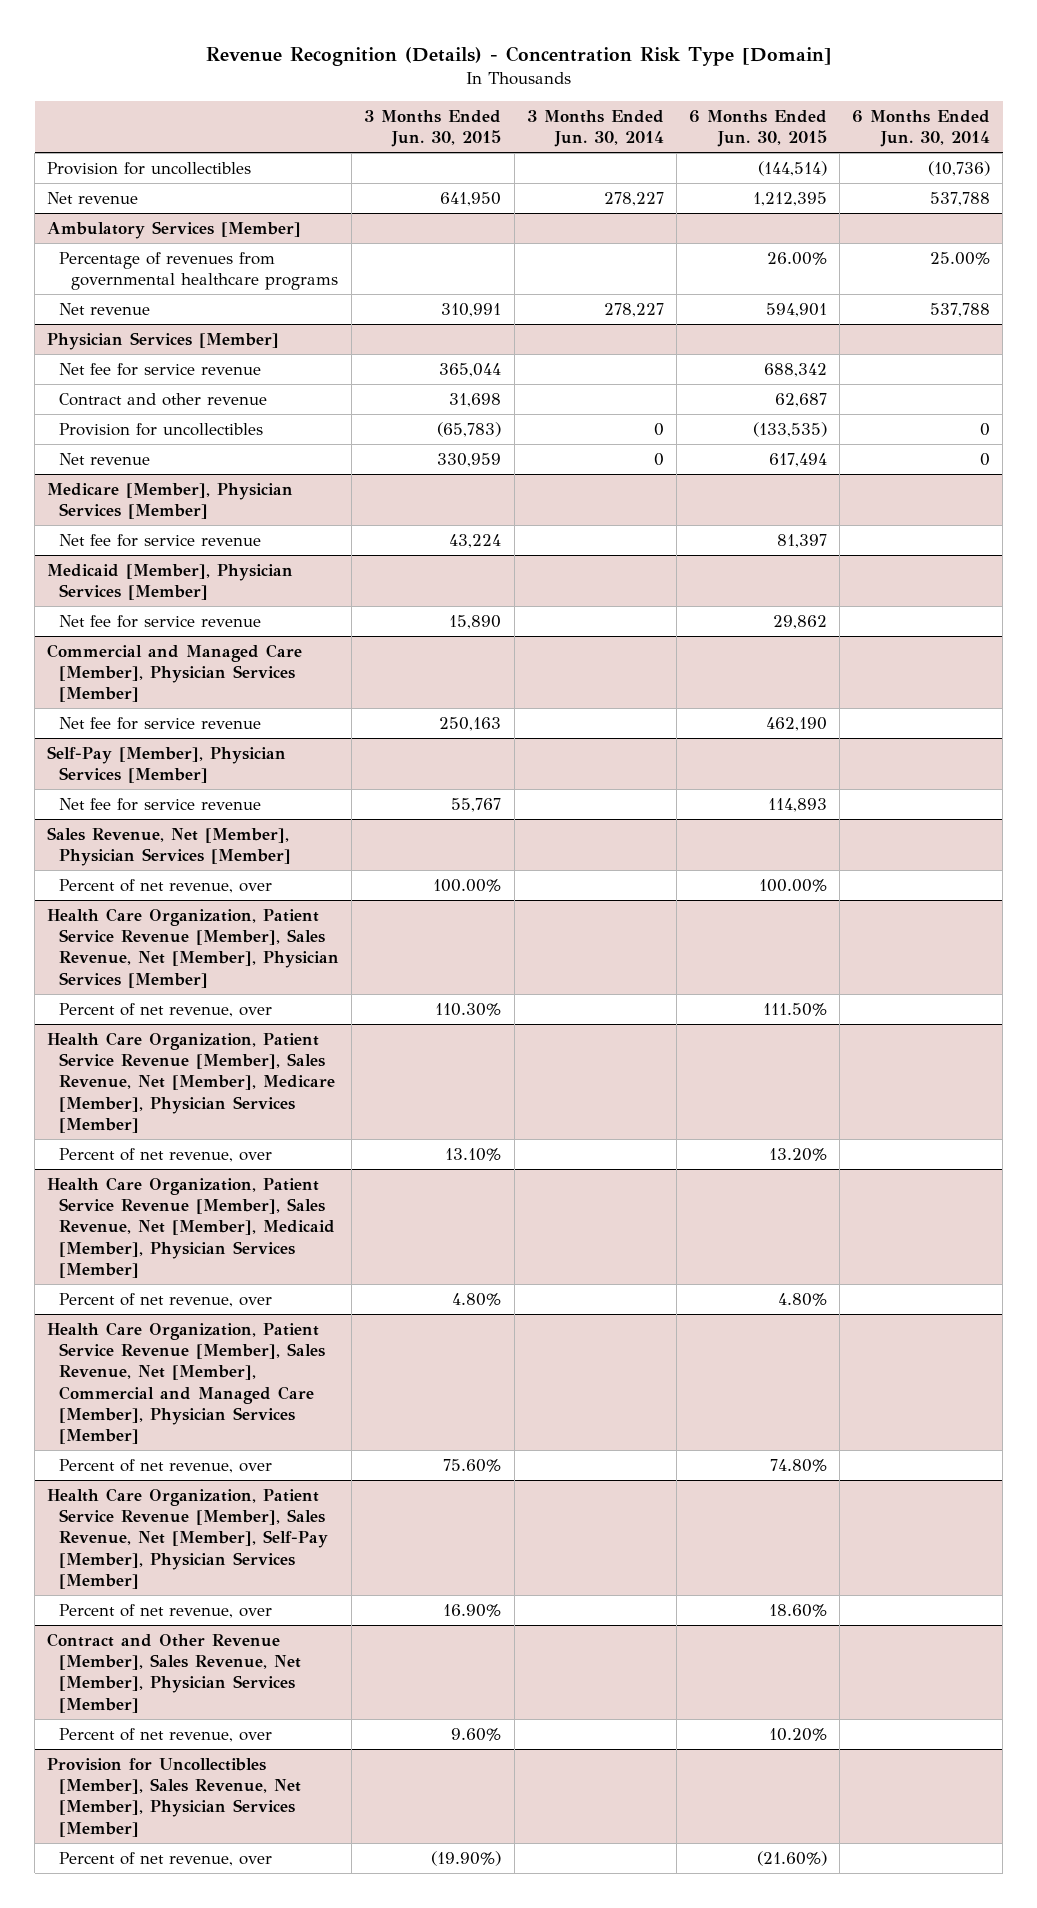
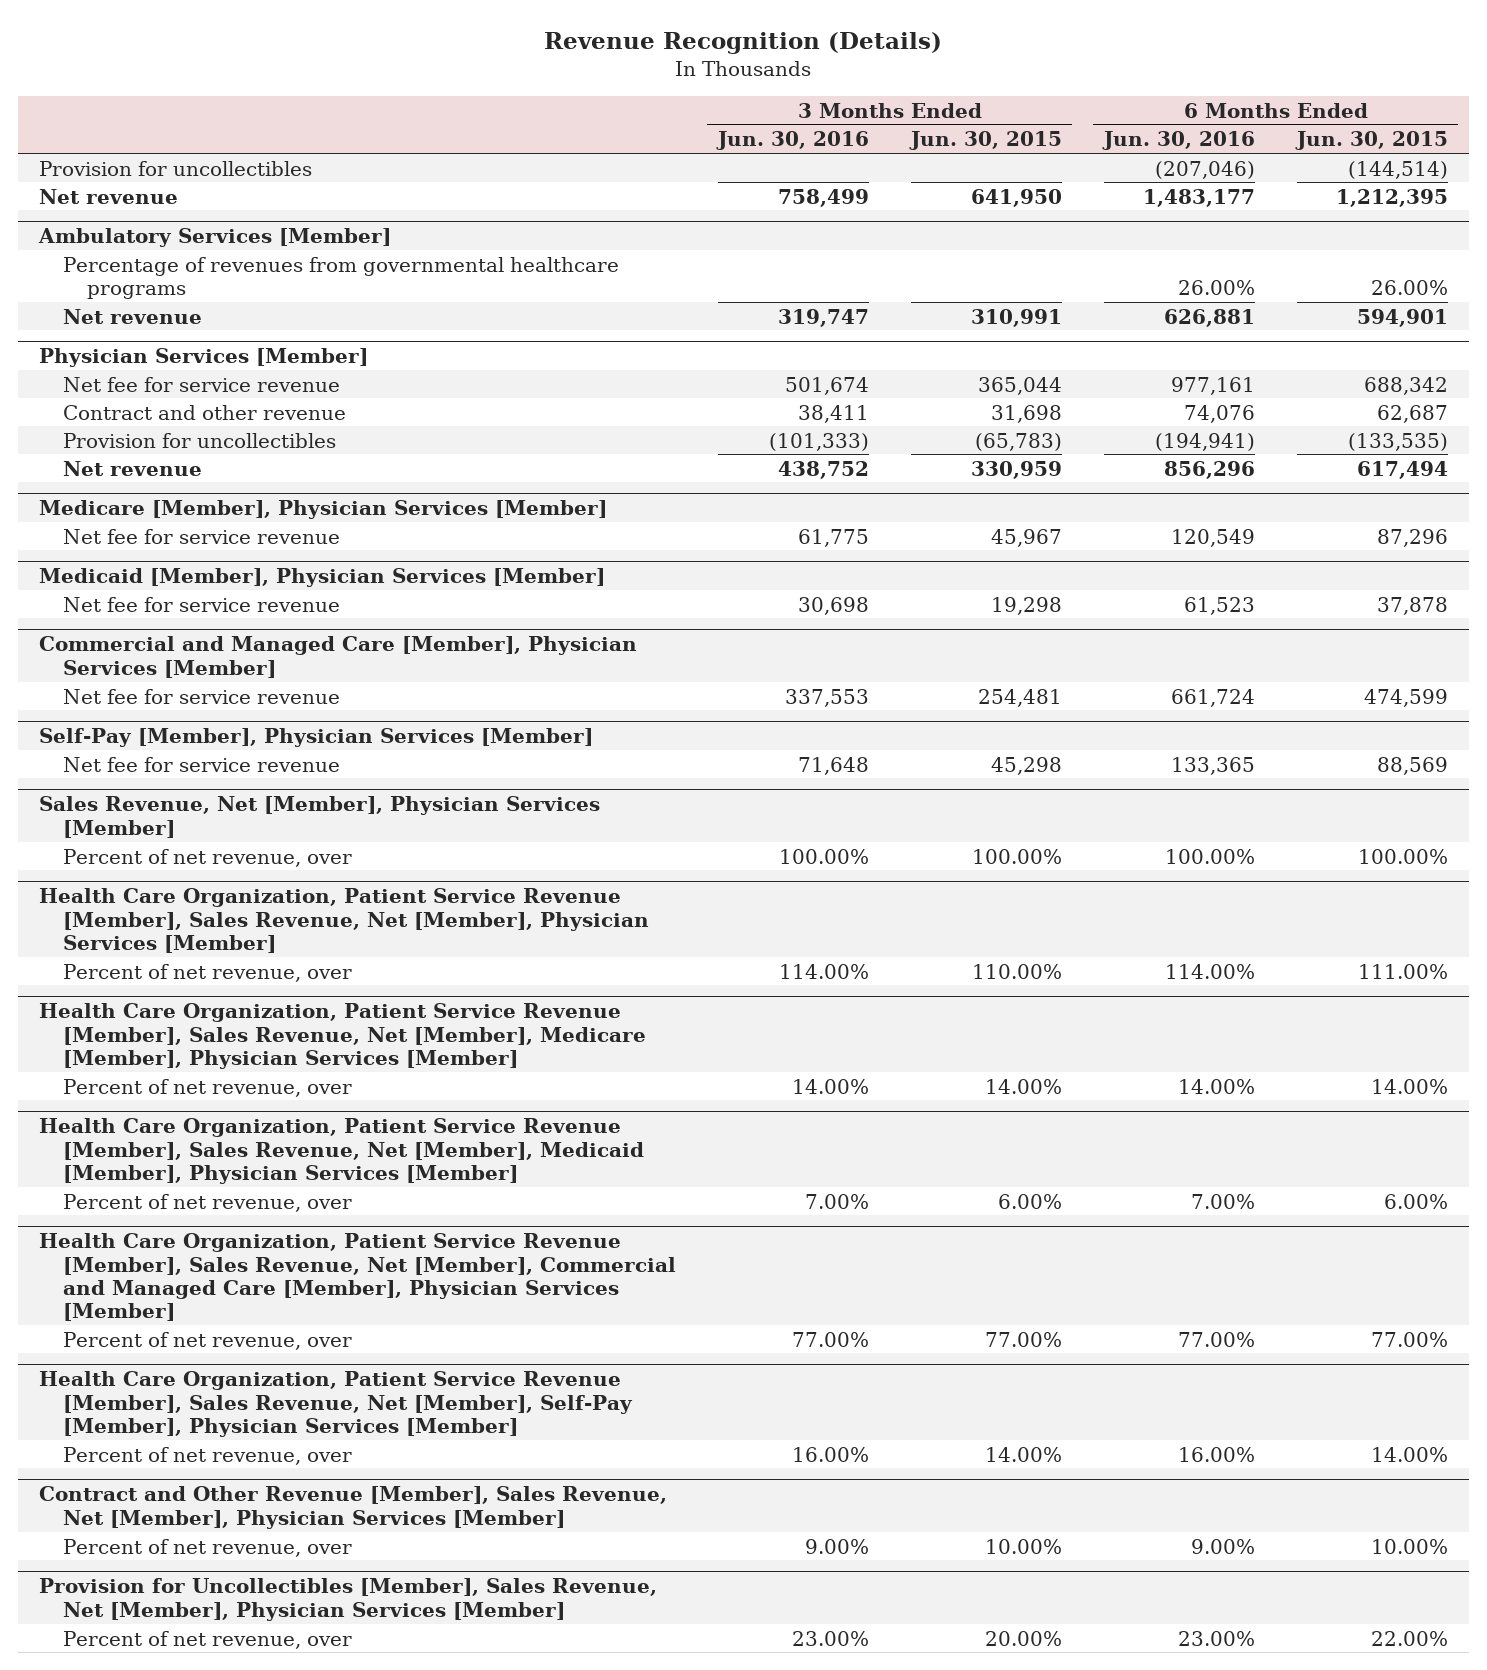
[205,46,832,67] Revenue Recognition (Details) - Concentration Risk Type [Domain] -> [544,32,943,55] Revenue Recognition (Details)
[526,110,664,148] 3 Months Ended Jun. 30, 2014 -> none
[852,110,991,148] 6 Months Ended Jun. 30, 2014 -> none
none -> [715,131,869,151] Jun. 30, 2016
none -> [1101,131,1255,151] Jun. 30, 2016
[449,533,502,548] 43,224 -> [990,528,1062,547] 45,967
[776,533,827,548] 81,397 -> [1376,528,1448,547] 87,296
[449,614,502,629] 15,890 -> [990,596,1062,615] 19,298
[772,614,827,629] 29,862 -> [1376,596,1448,615] 37,878
[439,716,502,731] 250,163 -> [977,688,1062,707] 254,481
[765,716,827,731] 462,190 -> [1363,688,1448,707] 474,599
[451,797,502,812] 55,767 -> [990,756,1062,775] 45,298
[767,797,827,812] 114,893 -> [1376,756,1448,775] 88,569
[435,1002,502,1016] 110.30% -> [971,963,1062,979] 110.00%
[762,1002,827,1016] 111.50% -> [1357,963,1448,979] 111.00%
[445,1147,502,1161] 13.10% -> [984,1078,1062,1094] 14.00%
[768,1147,827,1161] 13.20% -> [1370,1078,1448,1094] 14.00%
[452,1292,502,1306] 4.80% -> [997,1193,1062,1209] 6.00%
[777,1292,827,1306] 4.80% -> [1383,1193,1448,1209] 6.00%
[443,1458,502,1472] 75.60% -> [984,1331,1062,1347] 77.00%
[769,1458,827,1472] 74.80% -> [1370,1331,1448,1347] 77.00%
[443,1603,502,1617] 16.90% -> [984,1446,1062,1462] 14.00%
[768,1603,827,1617] 18.60% -> [1370,1446,1448,1462] 14.00%
[451,1727,502,1741] 9.60% -> [984,1538,1062,1554] 10.00%
[768,1727,827,1741] 10.20% -> [1370,1538,1448,1554] 10.00%
[431,1850,502,1866] (19.90%) -> [984,1630,1062,1646] 20.00%
[756,1850,827,1866] (21.60%) -> [1370,1630,1448,1646] 22.00%

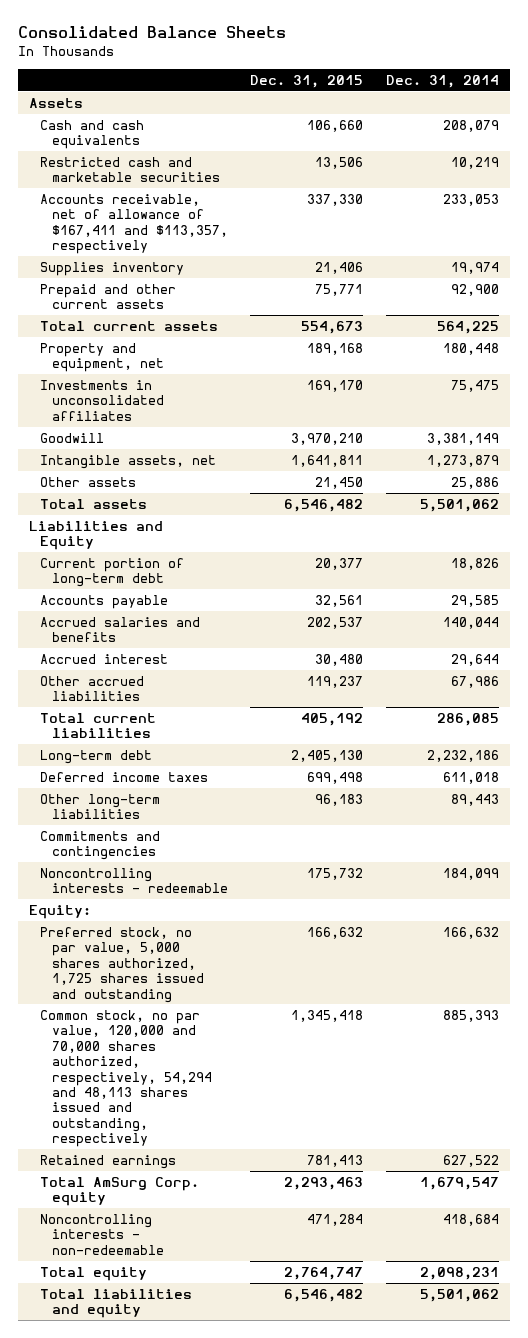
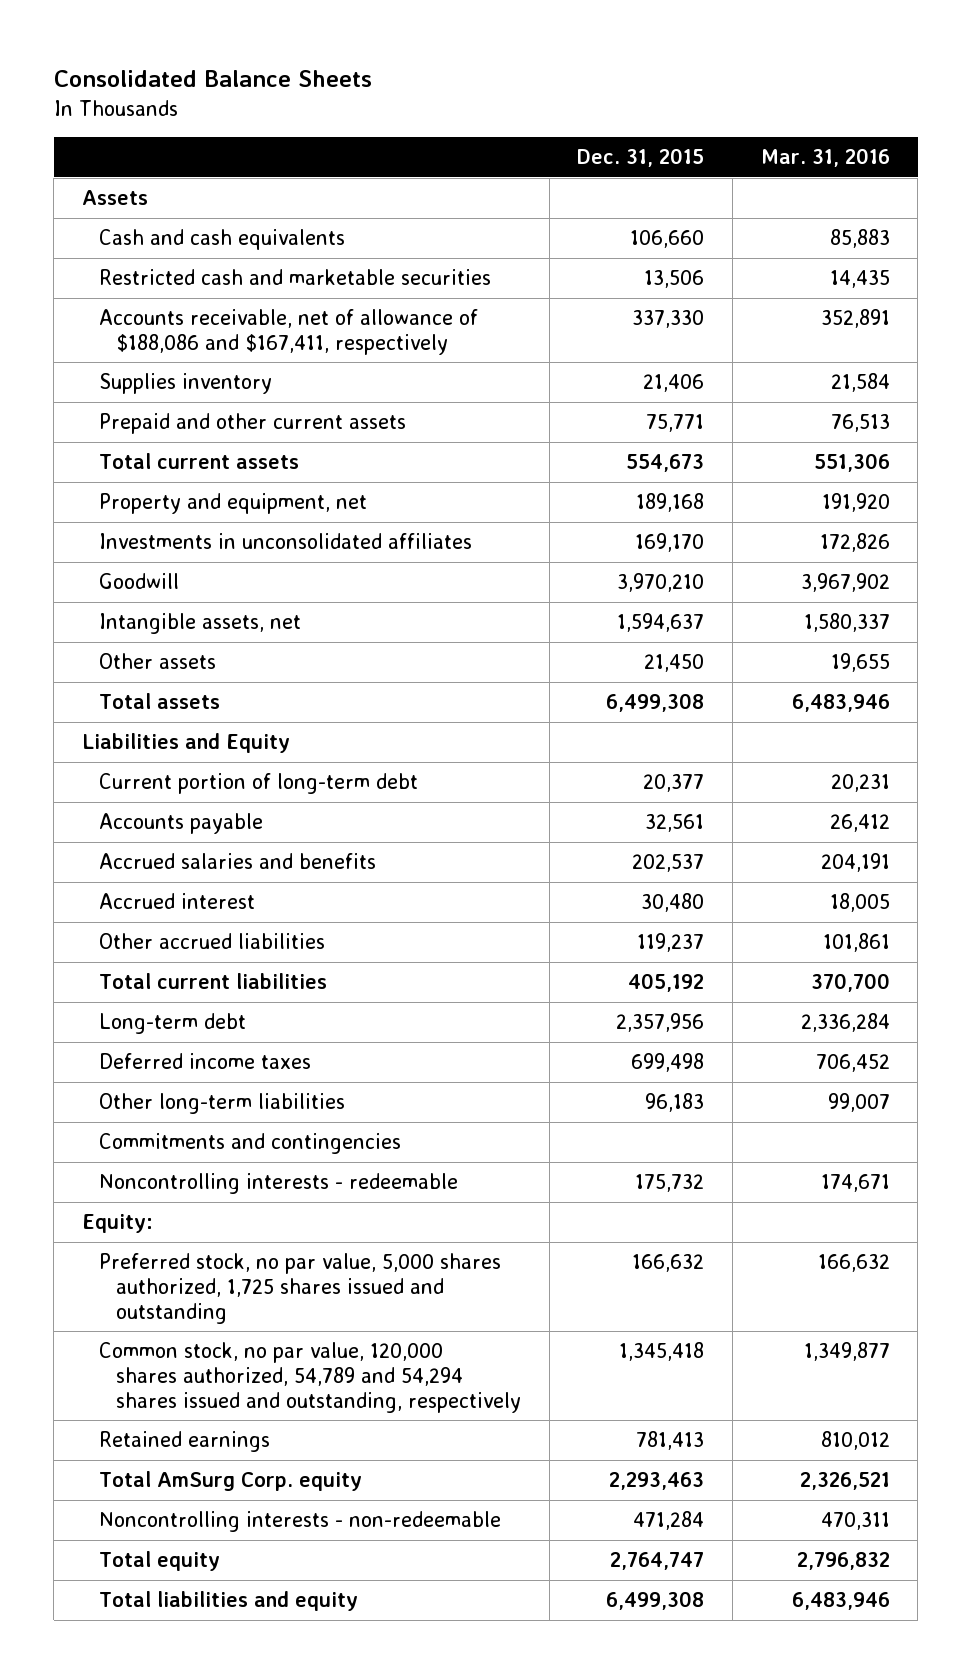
[385,74,499,88] Dec. 31, 2014 -> none
none -> [760,148,890,168] Mar. 31, 2016
[40,193,228,255] Accounts receivable, net of allowance of $167,411 and $113,357, respectively -> [99,309,479,355] Accounts receivable, net of allowance of $188,086 and $167,411, respectively
[291,454,364,467] 1,641,811 -> [617,613,705,633] 1,594,637
[284,498,364,512] 6,546,482 -> [606,693,705,713] 6,499,308
[291,749,364,762] 2,405,130 -> [616,1013,705,1033] 2,357,956
[40,1009,212,1148] Common stock, no par value, 120,000 and 70,000 shares authorized, respectively, 54,294 and 48,113 shares issued and outstanding, respectively -> [99,1342,522,1413] Common stock, no par value, 120,000 shares authorized, 54,789 and 54,294 shares issued and outstanding, respectively
[284,1288,364,1302] 6,546,482 -> [606,1591,705,1611] 6,499,308

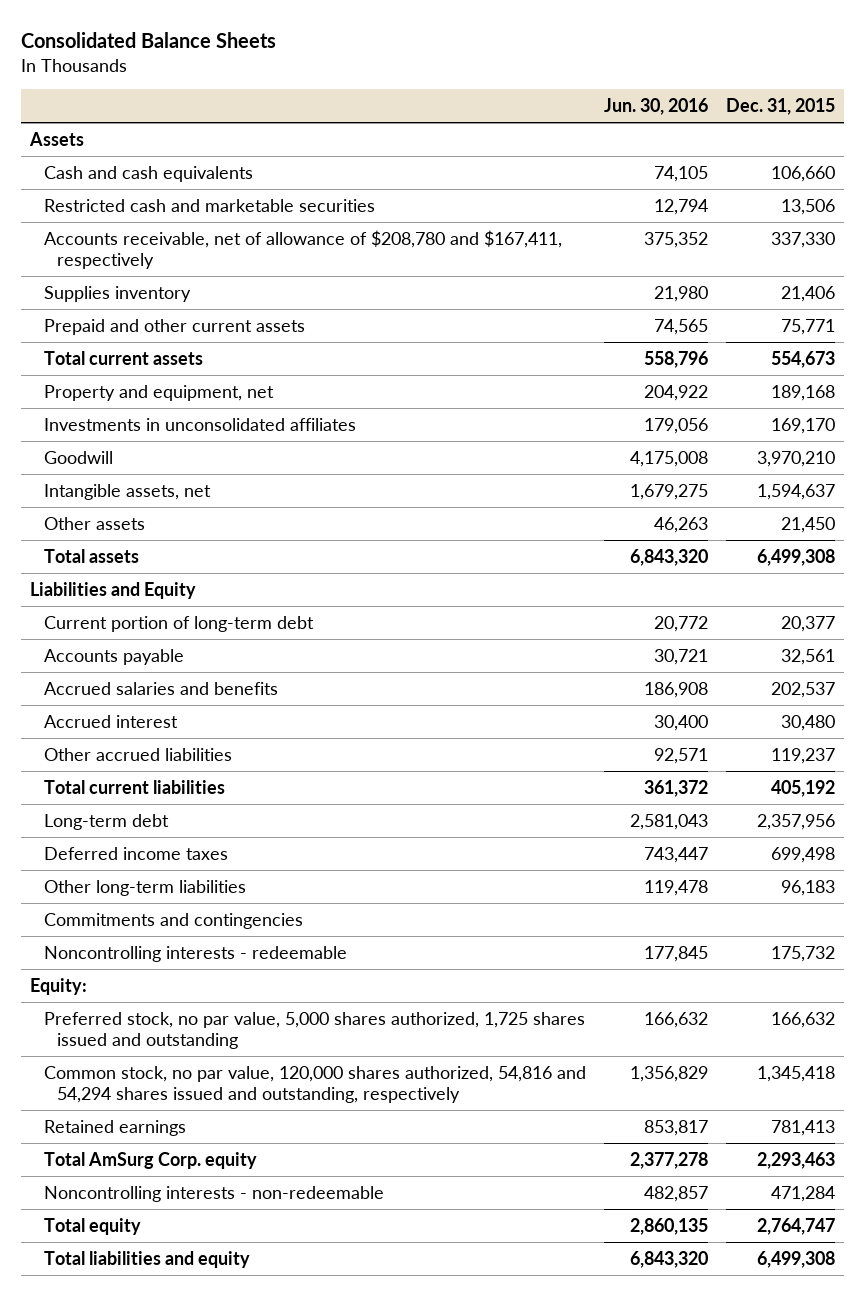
[760,148,890,168] Mar. 31, 2016 -> none
none -> [603,97,708,115] Jun. 30, 2016
[99,309,479,355] Accounts receivable, net of allowance of $188,086 and $167,411, respectively -> [43,229,562,269] Accounts receivable, net of allowance of $208,780 and $167,411, respectively
[99,1342,522,1413] Common stock, no par value, 120,000 shares authorized, 54,789 and 54,294 shares issued and outstanding, respectively -> [43,1065,586,1103] Common stock, no par value, 120,000 shares authorized, 54,816 and 54,294 shares issued and outstanding, respectively

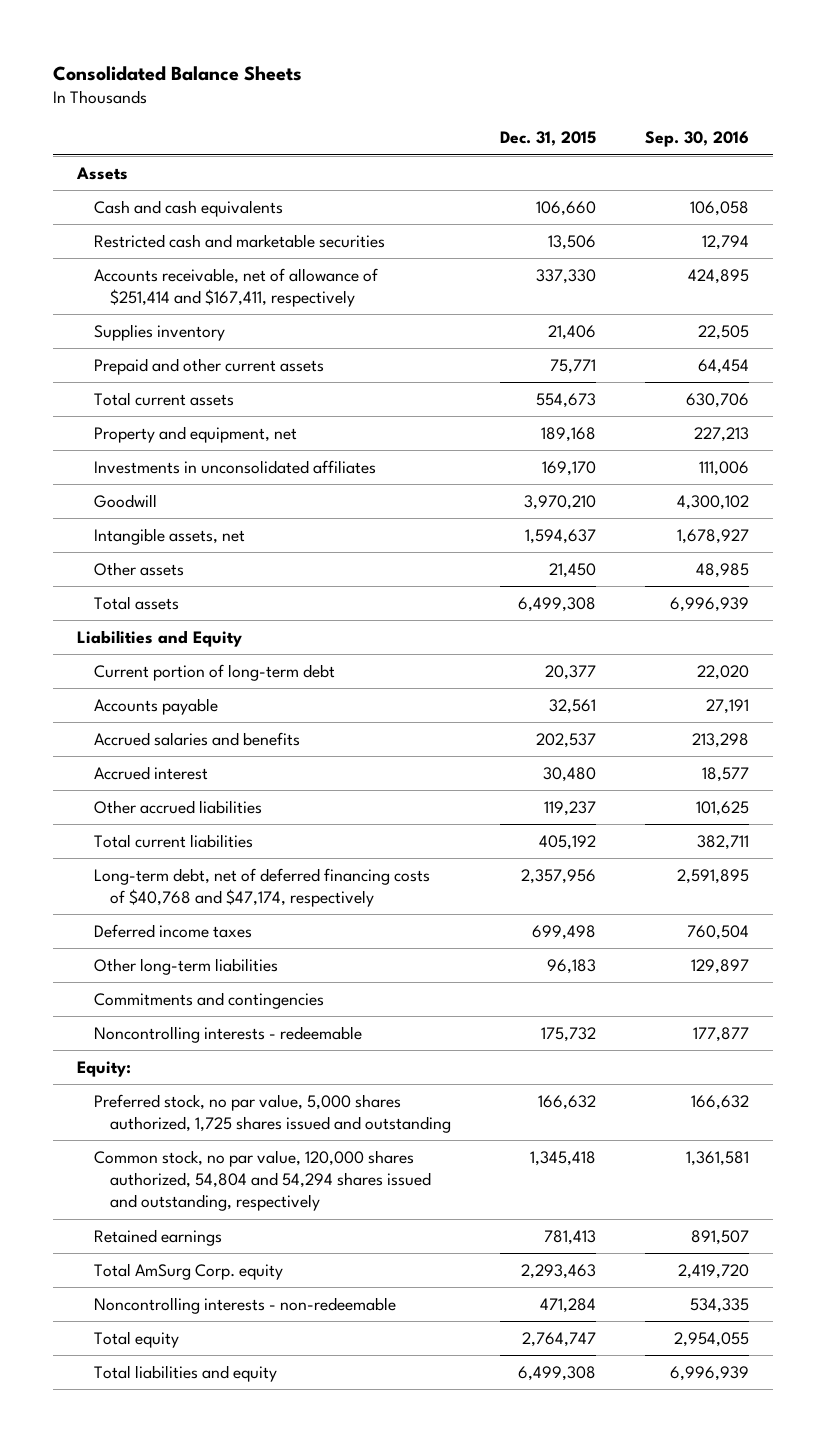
[603,97,708,115] Jun. 30, 2016 -> none
none -> [645,131,750,148] Sep. 30, 2016
[43,229,562,269] Accounts receivable, net of allowance of $208,780 and $167,411, respectively -> [93,267,378,308] Accounts receivable, net of allowance of $251,414 and $167,411, respectively
[43,813,169,830] Long-term debt -> [93,867,430,908] Long-term debt, net of deferred financing costs of $40,768 and $47,174, respectively
[43,1065,586,1103] Common stock, no par value, 120,000 shares authorized, 54,816 and 54,294 shares issued and outstanding, respectively -> [93,1149,432,1212] Common stock, no par value, 120,000 shares authorized, 54,804 and 54,294 shares issued and outstanding, respectively

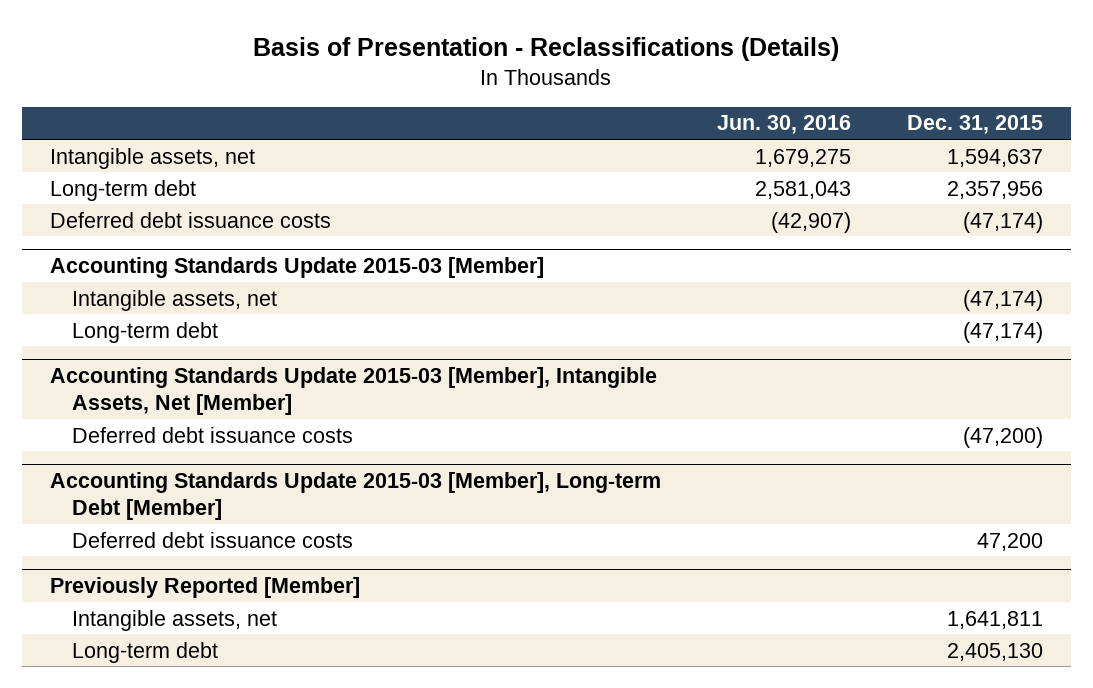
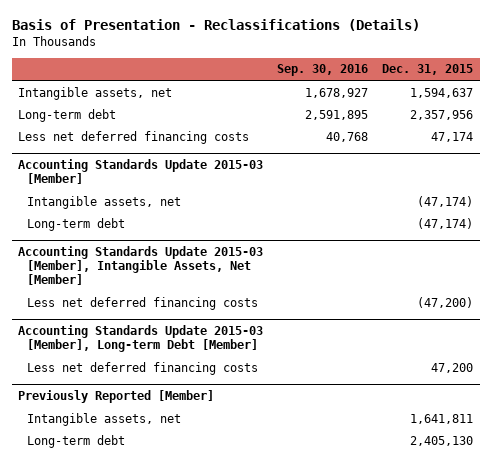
[716,115,851,135] Jun. 30, 2016 -> none
none -> [277,64,369,77] Sep. 30, 2016
[50,211,332,228] Deferred debt issuance costs -> [18,130,250,144] Less net deferred financing costs
[962,211,1043,233] (47,174) -> [431,131,474,142] 47,174
[72,426,354,443] Deferred debt issuance costs -> [27,296,259,310] Less net deferred financing costs
[72,531,354,548] Deferred debt issuance costs -> [27,361,259,375] Less net deferred financing costs

